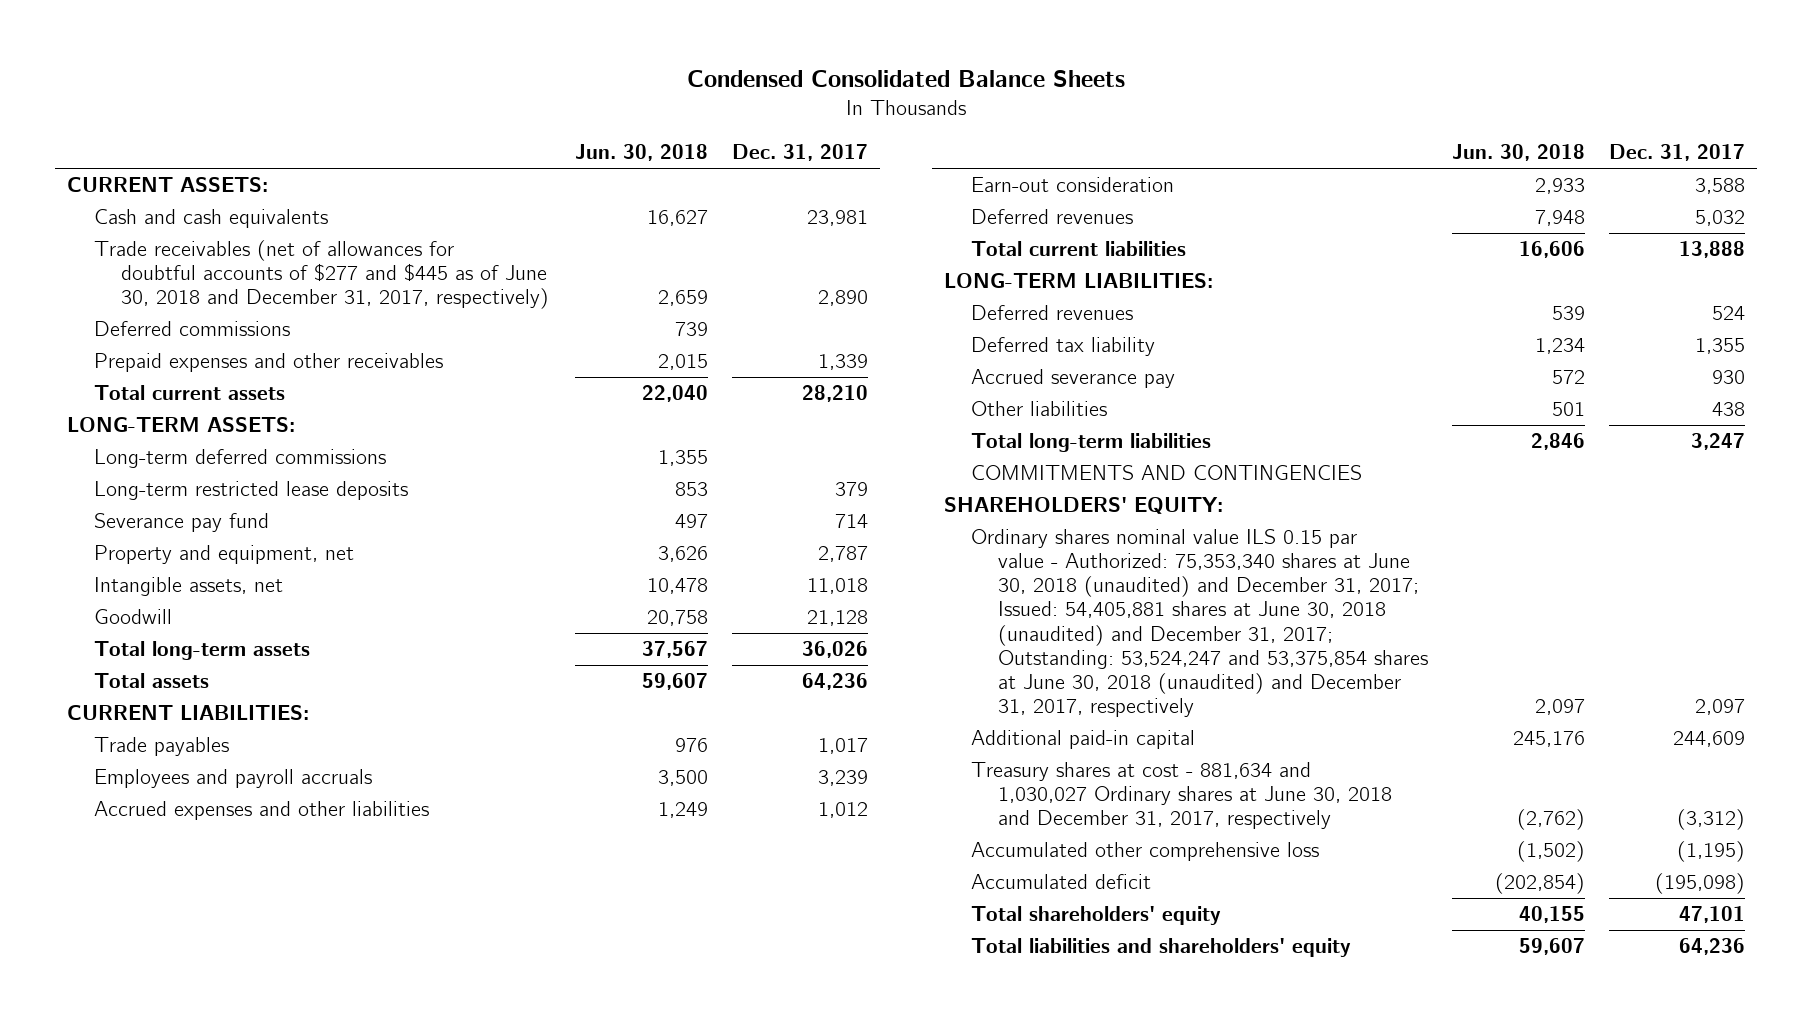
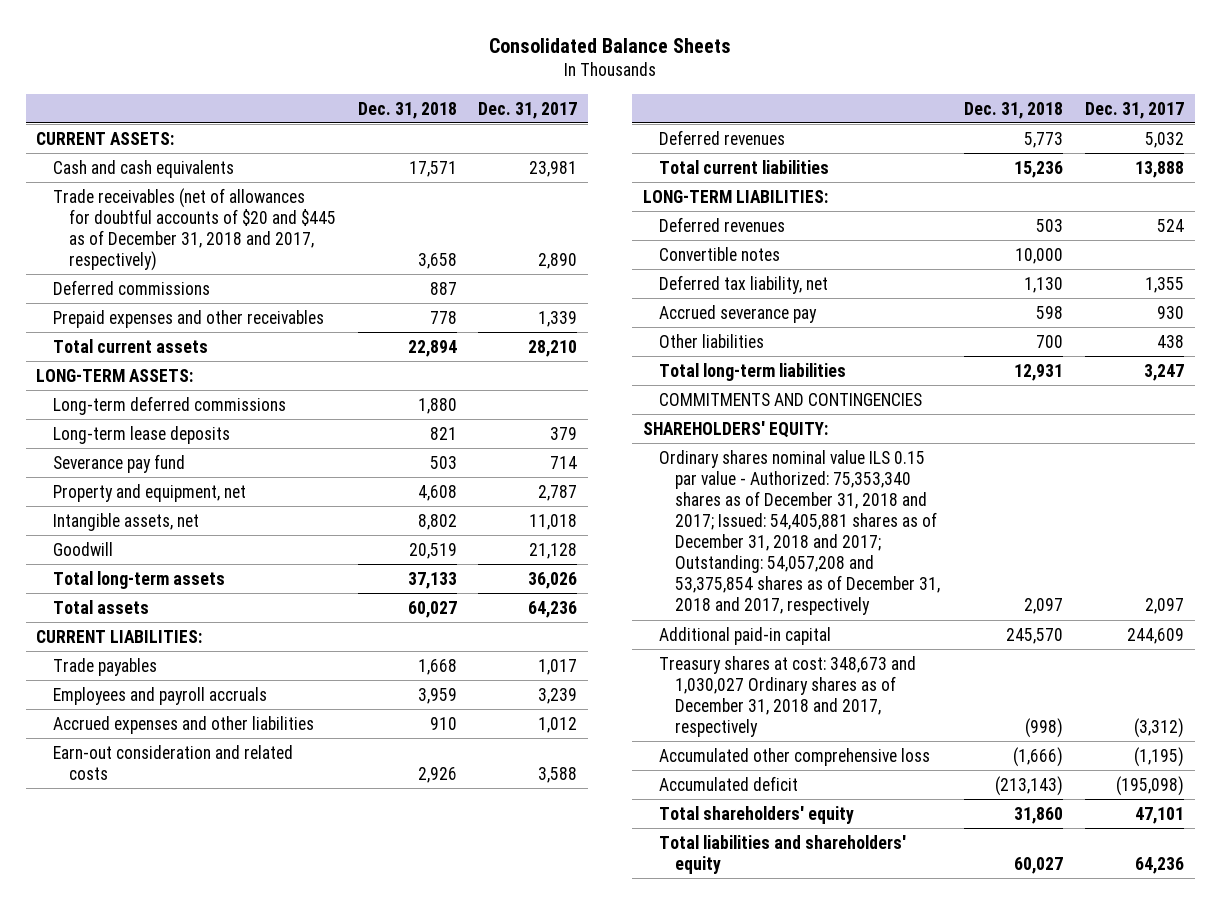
[687,70,1126,88] Condensed Consolidated Balance Sheets -> [489,37,732,53] Consolidated Balance Sheets
[575,144,709,162] Jun. 30, 2018 -> none
none -> [357,101,457,119] Dec. 31, 2018
[94,240,550,310] Trade receivables (net of allowances for doubtful accounts of $277 and $445 as of June 30, 2018 and December 31, 2017, respectively) -> [52,187,336,271] Trade receivables (net of allowances for doubtful accounts of $20 and $445 as of December 31, 2018 and 2017, respectively)
[94,481,409,501] Long-term restricted lease deposits -> [52,425,230,444] Long-term lease deposits
[971,177,1175,193] Earn-out consideration -> [52,744,293,780] Earn-out consideration and related costs
none -> [659,246,781,261] Convertible notes
[971,337,1156,357] Deferred tax liability -> [659,274,829,294] Deferred tax liability, net
[971,529,1429,717] Ordinary shares nominal value ILS 0.15 par value - Authorized: 75,353,340 shares at June 30, 2018 (unaudited) and December 31, 2017; Issued: 54,405,881 shares at June 30, 2018 (unaudited) and December 31, 2017; Outstanding: 53,524,247 and 53,375,854 shares at June 30, 2018 (unaudited) and December 31, 2017, respectively -> [659,449,941,616] Ordinary shares nominal value ILS 0.15 par value - Authorized: 75,353,340 shares as of December 31, 2018 and 2017; Issued: 54,405,881 shares as of December 31, 2018 and 2017; Outstanding: 54,057,208 and 53,375,854 shares as of December 31, 2018 and 2017, respectively
[971,762,1393,830] Treasury shares at cost - 881,634 and 1,030,027 Ordinary shares at June 30, 2018 and December 31, 2017, respectively -> [659,655,917,737] Treasury shares at cost: 348,673 and 1,030,027 Ordinary shares as of December 31, 2018 and 2017, respectively

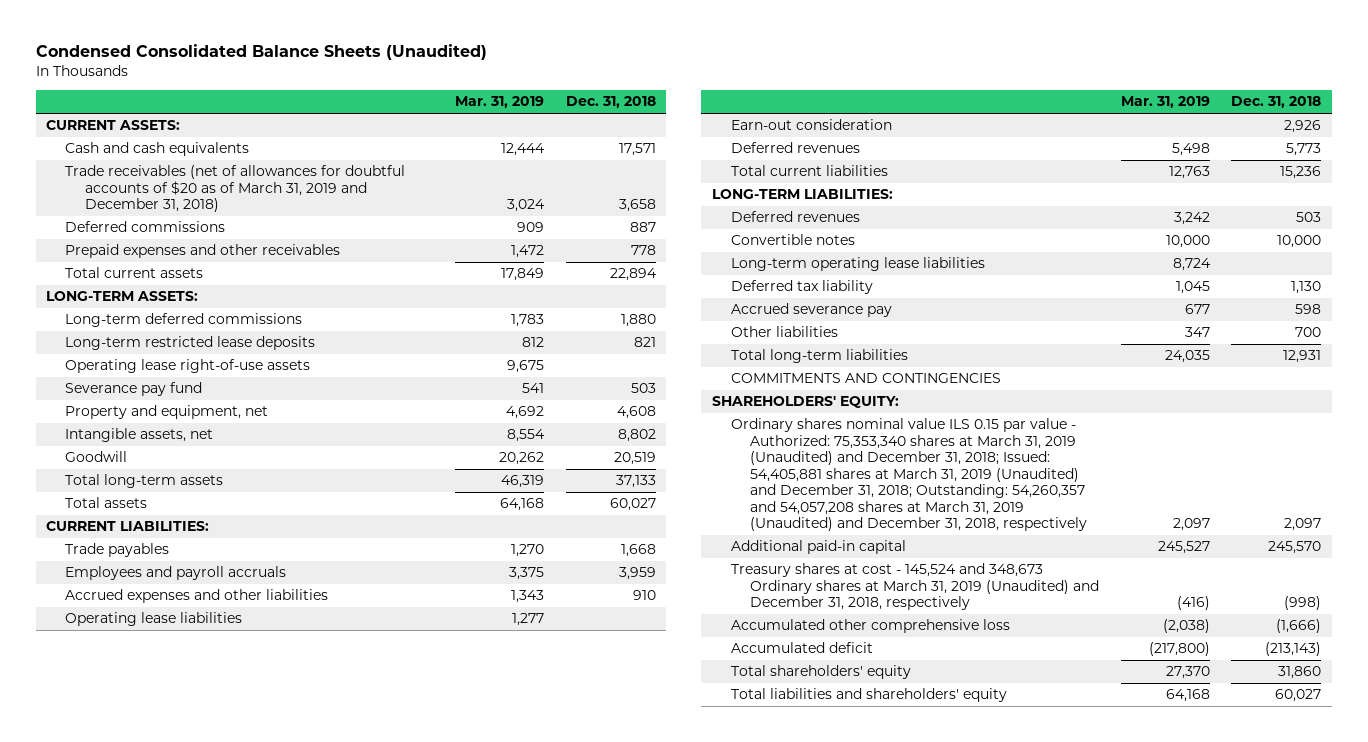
[489,37,732,53] Consolidated Balance Sheets -> [35,44,487,61] Condensed Consolidated Balance Sheets (Unaudited)
[478,101,578,119] Dec. 31, 2017 -> none
none -> [455,96,545,109] Mar. 31, 2019
[52,187,336,271] Trade receivables (net of allowances for doubtful accounts of $20 and $445 as of December 31, 2018 and 2017, respectively) -> [65,165,406,213] Trade receivables (net of allowances for doubtful accounts of $20 as of March 31, 2019 and December 31, 2018)
[52,425,230,444] Long-term lease deposits -> [65,336,316,351] Long-term restricted lease deposits
none -> [65,359,311,374] Operating lease right-of-use assets
none -> [65,612,243,627] Operating lease liabilities
[52,744,293,780] Earn-out consideration and related costs -> [731,119,893,131] Earn-out consideration
none -> [731,257,986,272] Long-term operating lease liabilities
[659,274,829,294] Deferred tax liability, net -> [731,280,874,295] Deferred tax liability
[659,449,941,616] Ordinary shares nominal value ILS 0.15 par value - Authorized: 75,353,340 shares as of December 31, 2018 and 2017; Issued: 54,405,881 shares as of December 31, 2018 and 2017; Outstanding: 54,057,208 and 53,375,854 shares as of December 31, 2018 and 2017, respectively -> [731,418,1088,532] Ordinary shares nominal value ILS 0.15 par value - Authorized: 75,353,340 shares at March 31, 2019 (Unaudited) and December 31, 2018; Issued: 54,405,881 shares at March 31, 2019 (Unaudited) and December 31, 2018; Outstanding: 54,260,357 and 54,057,208 shares at March 31, 2019 (Unaudited) and December 31, 2018, respectively
[659,655,917,737] Treasury shares at cost: 348,673 and 1,030,027 Ordinary shares as of December 31, 2018 and 2017, respectively -> [731,563,1100,611] Treasury shares at cost - 145,524 and 348,673 Ordinary shares at March 31, 2019 (Unaudited) and December 31, 2018, respectively

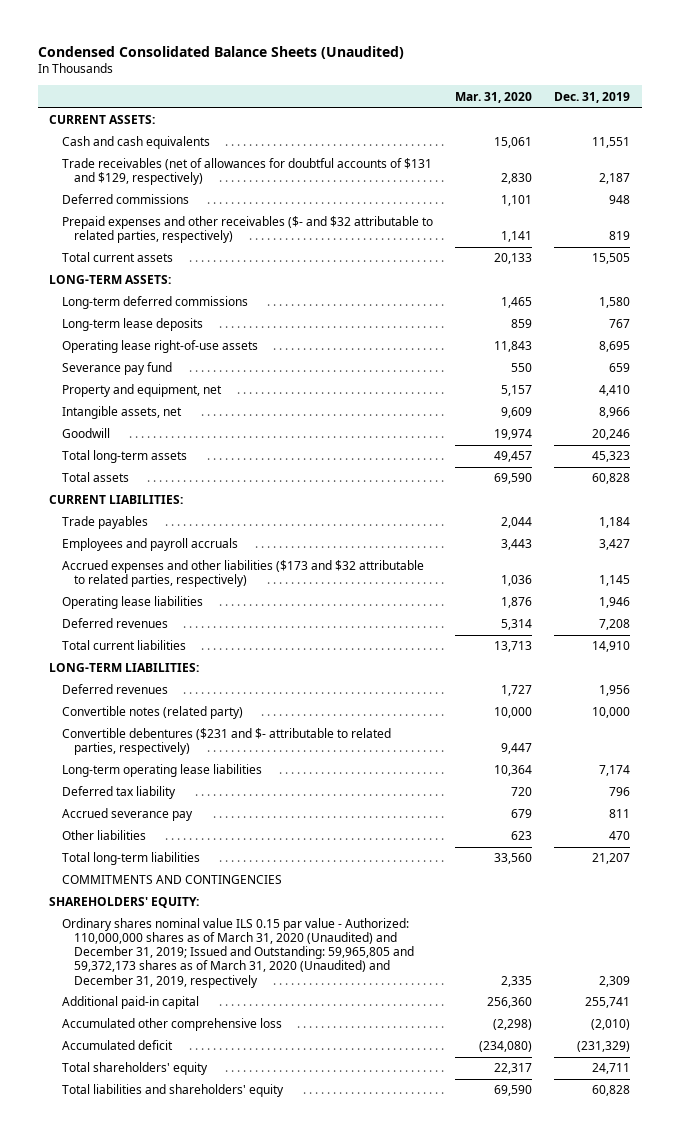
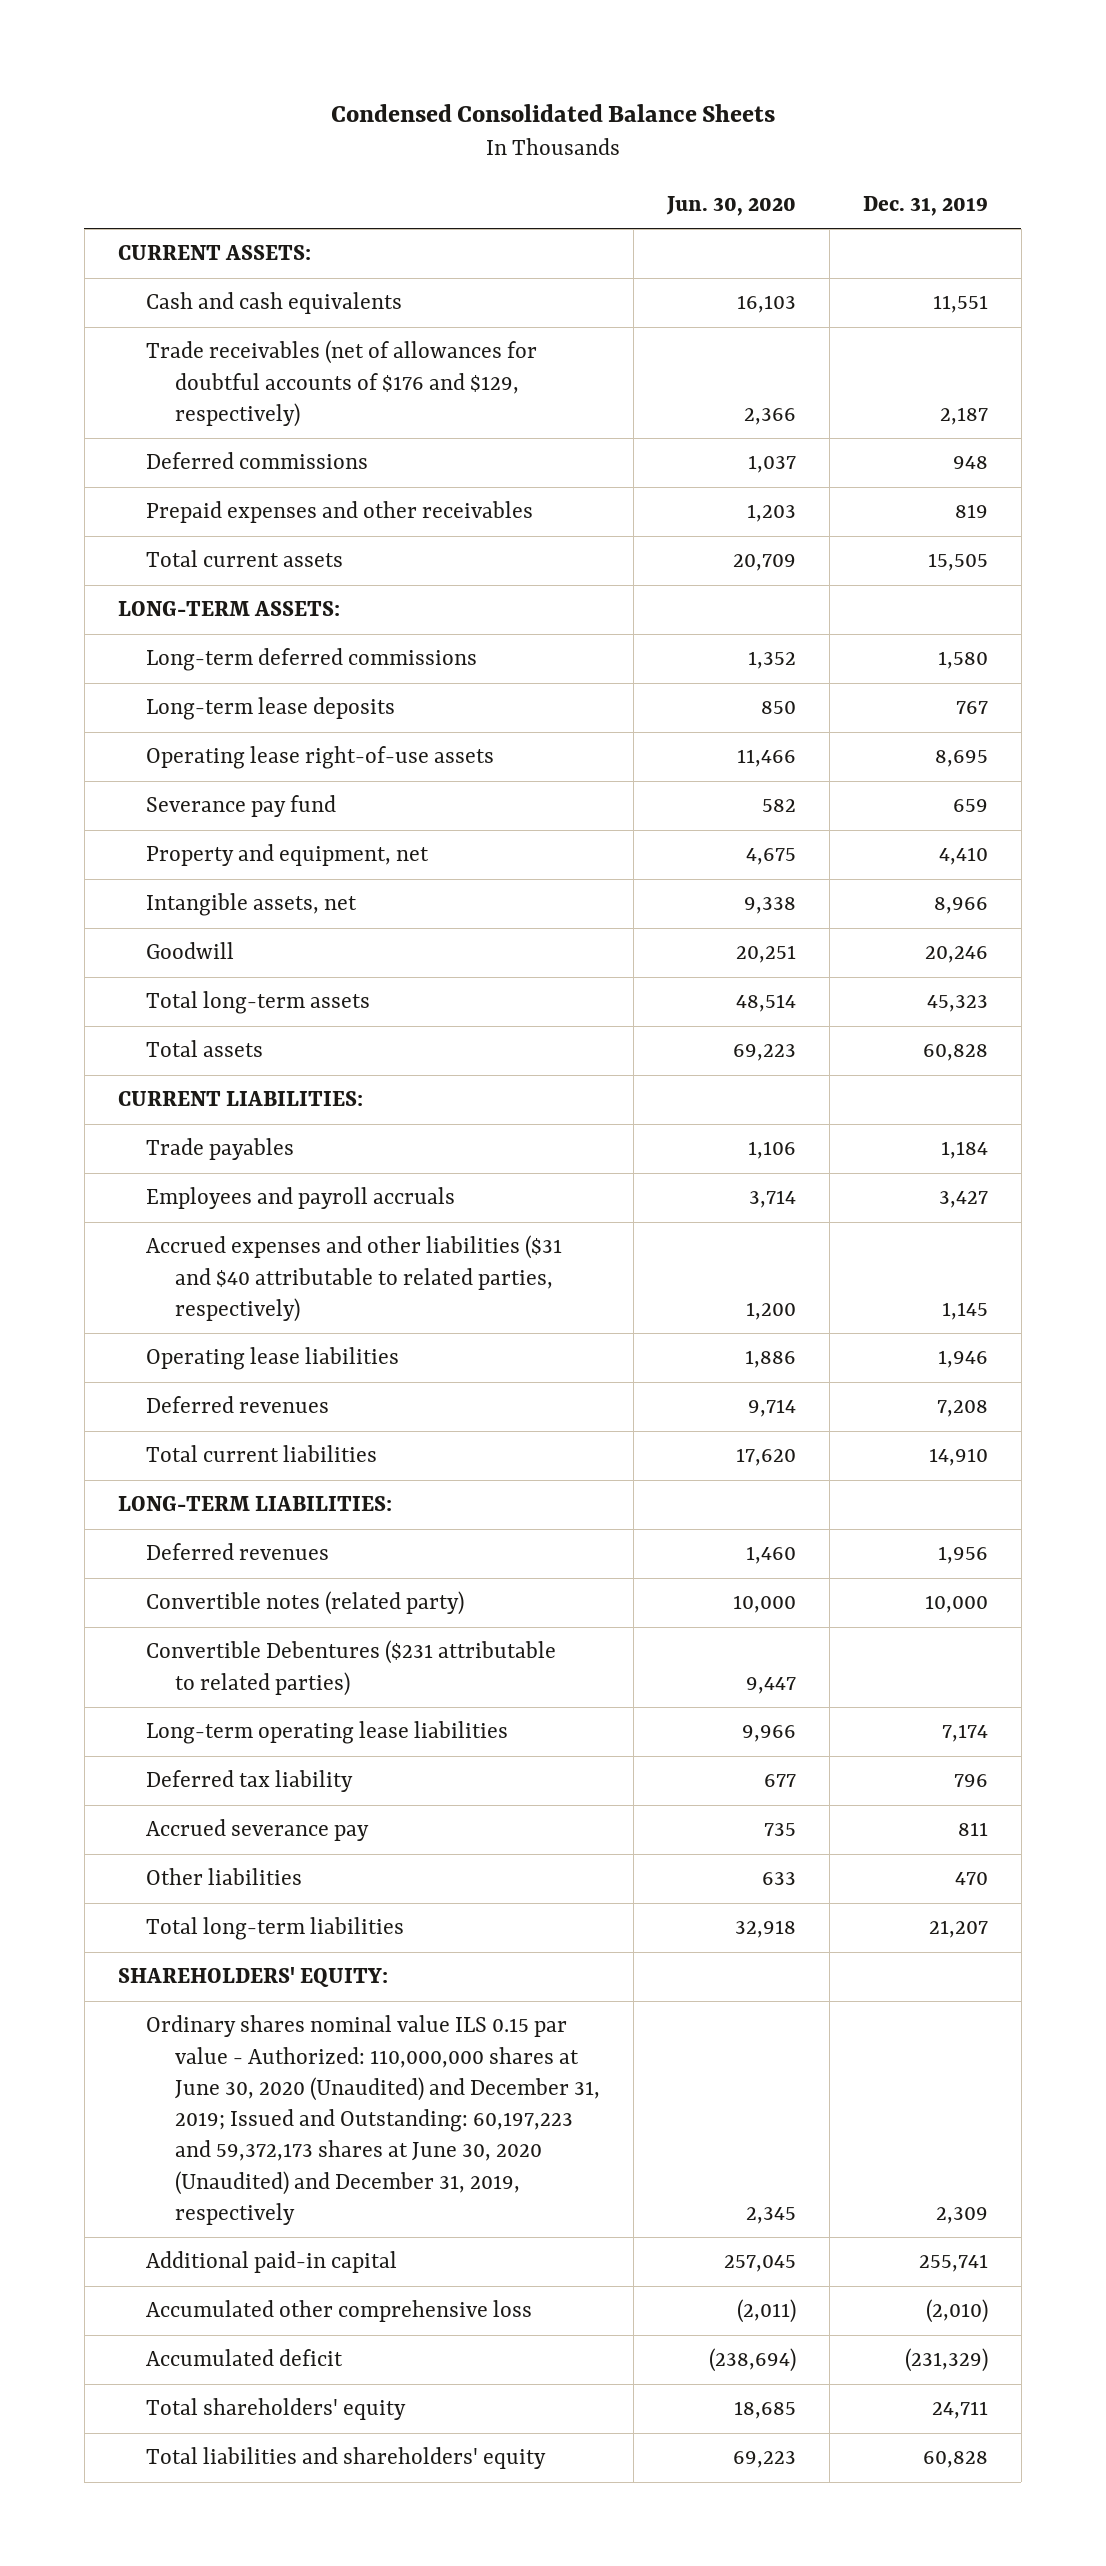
[38,45,405,59] Condensed Consolidated Balance Sheets (Unaudited) -> [330,104,775,123] Condensed Consolidated Balance Sheets
[455,91,533,103] Mar. 31, 2020 -> none
none -> [665,195,796,216] Jun. 30, 2020
[61,158,432,186] Trade receivables (net of allowances for doubtful accounts of $131 and $129, respectively) -> [146,340,538,427] Trade receivables (net of allowances for doubtful accounts of $176 and $129, respectively)
[61,216,433,244] Prepaid expenses and other receivables ($- and $32 attributable to related parties, respectively) -> [146,501,534,524] Prepaid expenses and other receivables
[61,560,424,588] Accrued expenses and other liabilities ($173 and $32 attributable to related parties, respectively) -> [146,1235,563,1322] Accrued expenses and other liabilities ($31 and $40 attributable to related parties, respectively)
[61,728,391,756] Convertible debentures ($231 and $- attributable to related parties, respectively) -> [146,1640,557,1696] Convertible Debentures ($231 attributable to related parties)
[61,875,282,885] COMMITMENTS AND CONTINGENCIES -> none
[61,918,414,988] Ordinary shares nominal value ILS 0.15 par value - Authorized: 110,000,000 shares as of March 31, 2020 (Unaudited) and December 31, 2019; Issued and Outstanding: 59,965,805 and 59,372,173 shares as of March 31, 2020 (Unaudited) and December 31, 2019, respectively -> [146,2015,600,2225] Ordinary shares nominal value ILS 0.15 par value - Authorized: 110,000,000 shares at June 30, 2020 (Unaudited) and December 31, 2019; Issued and Outstanding: 60,197,223 and 59,372,173 shares at June 30, 2020 (Unaudited) and December 31, 2019, respectively

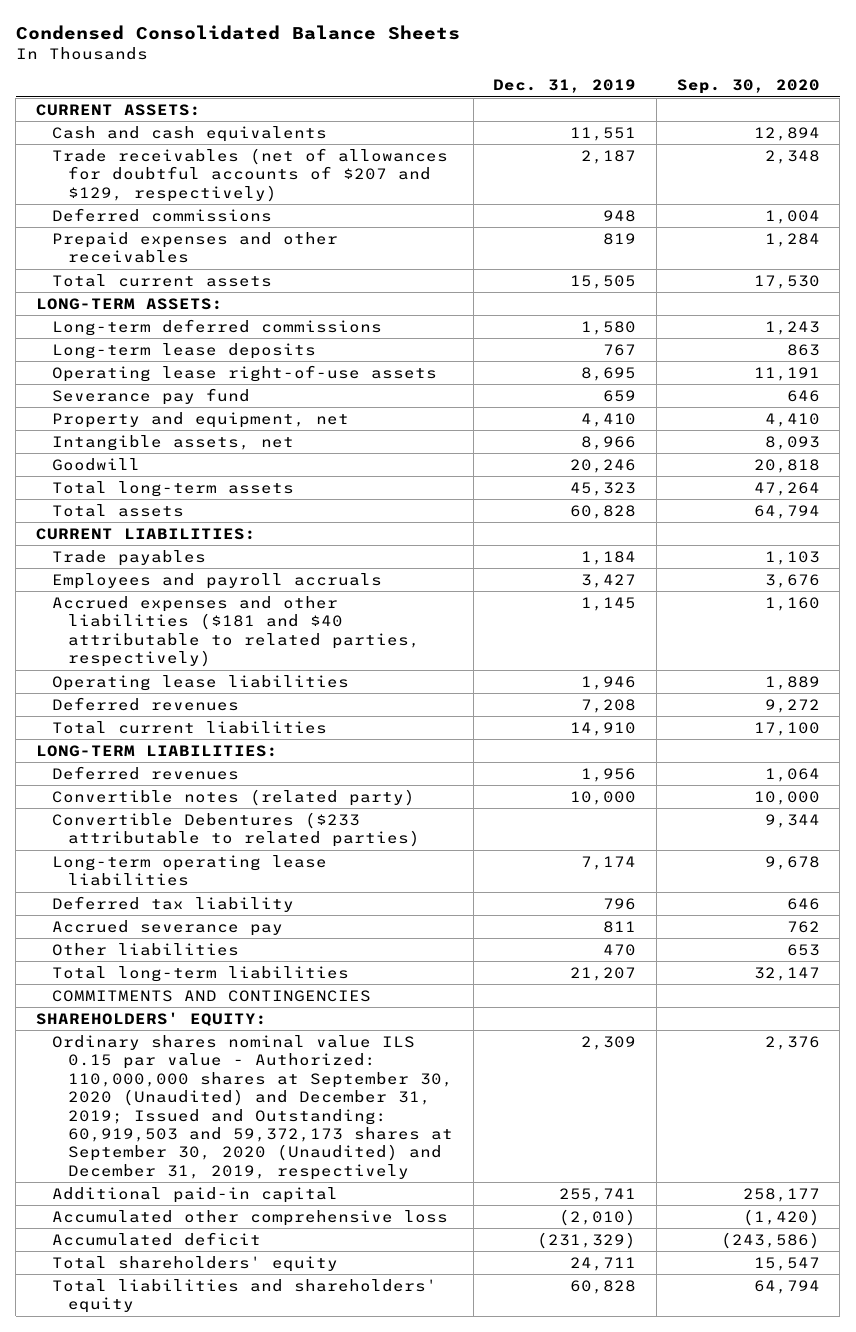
[665,195,796,216] Jun. 30, 2020 -> none
none -> [676,79,820,95] Sep. 30, 2020
[146,340,538,427] Trade receivables (net of allowances for doubtful accounts of $176 and $129, respectively) -> [51,147,448,202] Trade receivables (net of allowances for doubtful accounts of $207 and $129, respectively)
[146,1235,563,1322] Accrued expenses and other liabilities ($31 and $40 attributable to related parties, respectively) -> [51,595,420,668] Accrued expenses and other liabilities ($181 and $40 attributable to related parties, respectively)
[146,1640,557,1696] Convertible Debentures ($231 attributable to related parties) -> [51,811,420,848] Convertible Debentures ($233 attributable to related parties)
none -> [51,989,371,1002] COMMITMENTS AND CONTINGENCIES
[146,2015,600,2225] Ordinary shares nominal value ILS 0.15 par value - Authorized: 110,000,000 shares at June 30, 2020 (Unaudited) and December 31, 2019; Issued and Outstanding: 60,197,223 and 59,372,173 shares at June 30, 2020 (Unaudited) and December 31, 2019, respectively -> [51,1034,453,1180] Ordinary shares nominal value ILS 0.15 par value - Authorized: 110,000,000 shares at September 30, 2020 (Unaudited) and December 31, 2019; Issued and Outstanding: 60,919,503 and 59,372,173 shares at September 30, 2020 (Unaudited) and December 31, 2019, respectively

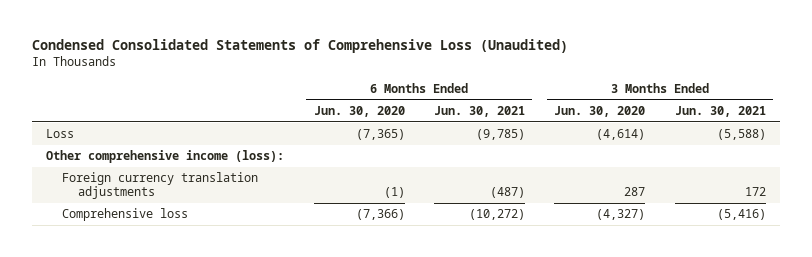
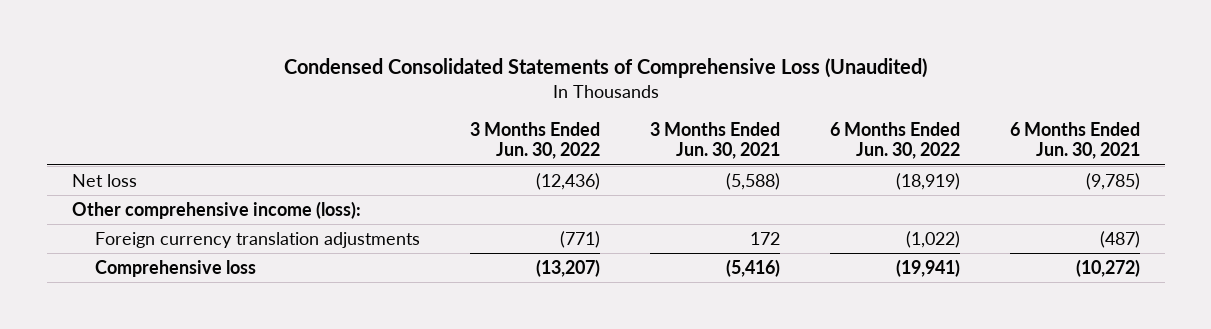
[313,106,405,118] Jun. 30, 2020 -> none
[554,106,646,118] Jun. 30, 2020 -> none
none -> [470,121,601,160] 3 Months Ended Jun. 30, 2022
none -> [829,121,960,160] 6 Months Ended Jun. 30, 2022
[46,129,75,139] Loss -> [71,173,137,187] Net loss

